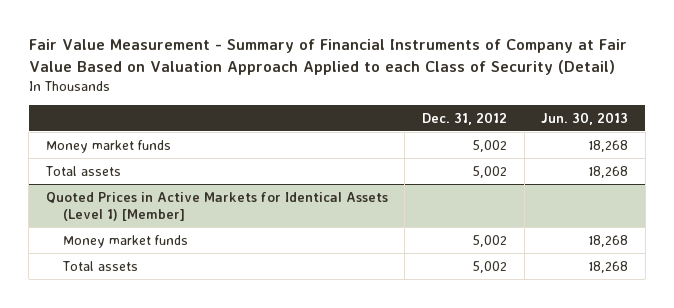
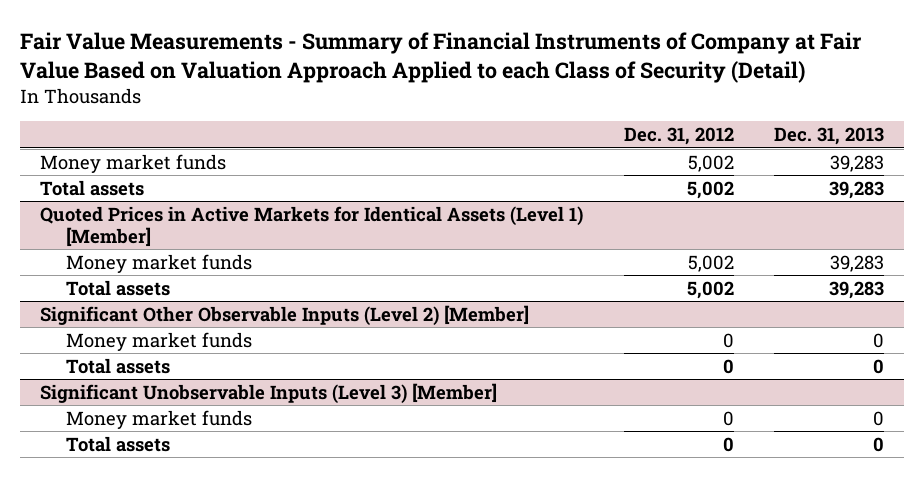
[28,39,627,76] Fair Value Measurement - Summary of Financial Instruments of Company at Fair Value Based on Valuation Approach Applied to each Class of Security (Detail) -> [20,32,863,83] Fair Value Measurements - Summary of Financial Instruments of Company at Fair Value Based on Valuation Approach Applied to each Class of Security (Detail)
[541,111,629,125] Jun. 30, 2013 -> none
none -> [773,127,884,146] Dec. 31, 2013
none -> [40,304,530,326] Significant Other Observable Inputs (Level 2) [Member]
none -> [66,331,253,351] Money market funds
none -> [66,357,171,374] Total assets
none -> [40,382,498,404] Significant Unobservable Inputs (Level 3) [Member]
none -> [66,409,253,429] Money market funds
none -> [66,435,171,452] Total assets

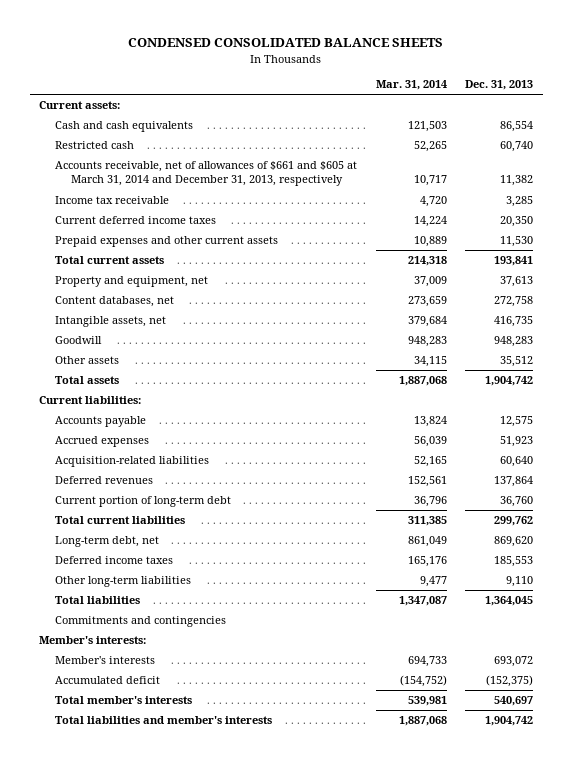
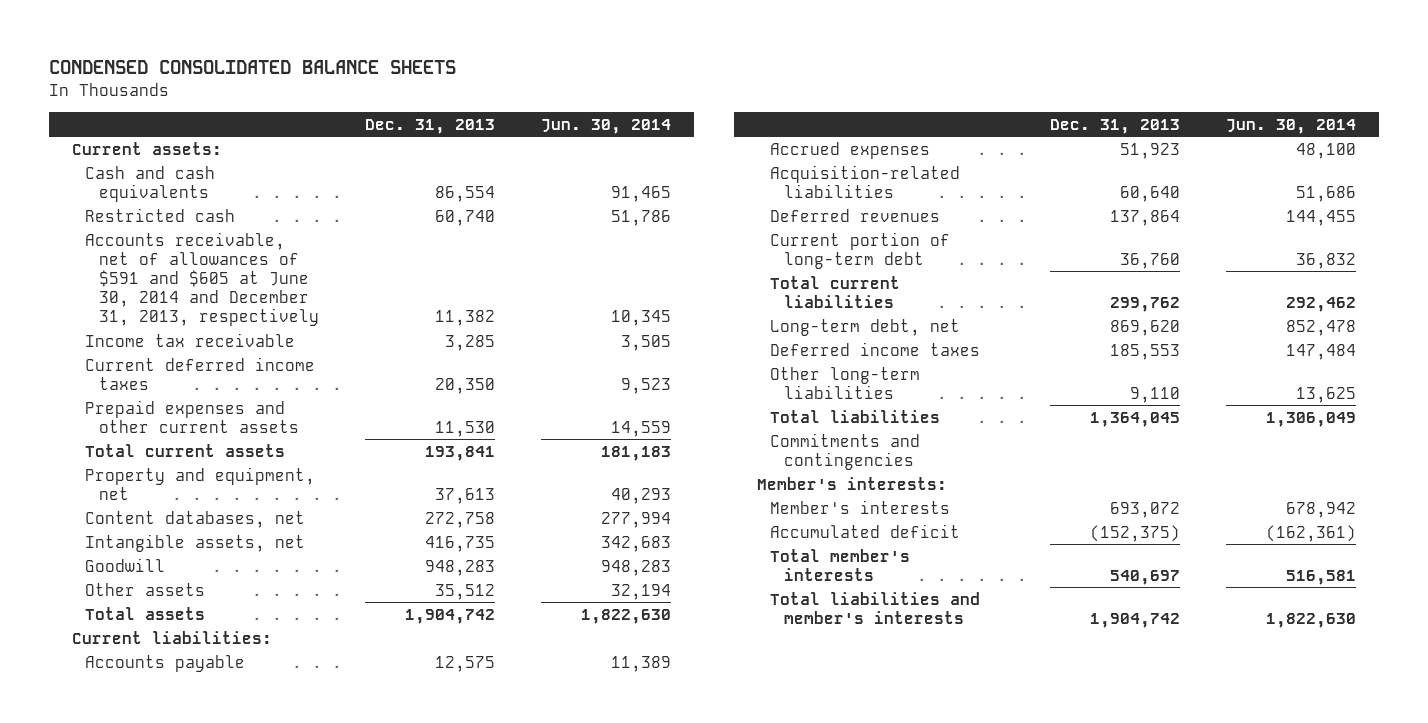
[375,80,447,91] Mar. 31, 2014 -> none
none -> [540,118,671,134] Jun. 30, 2014
[55,161,358,187] Accounts receivable, net of allowances of $661 and $605 at March 31, 2014 and December 31, 2013, respectively -> [85,231,319,327] Accounts receivable, net of allowances of $591 and $605 at June 30, 2014 and December 31, 2013, respectively

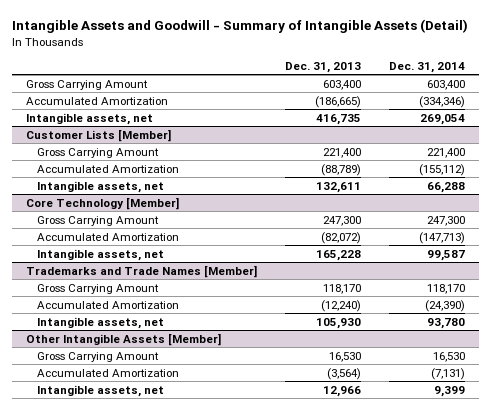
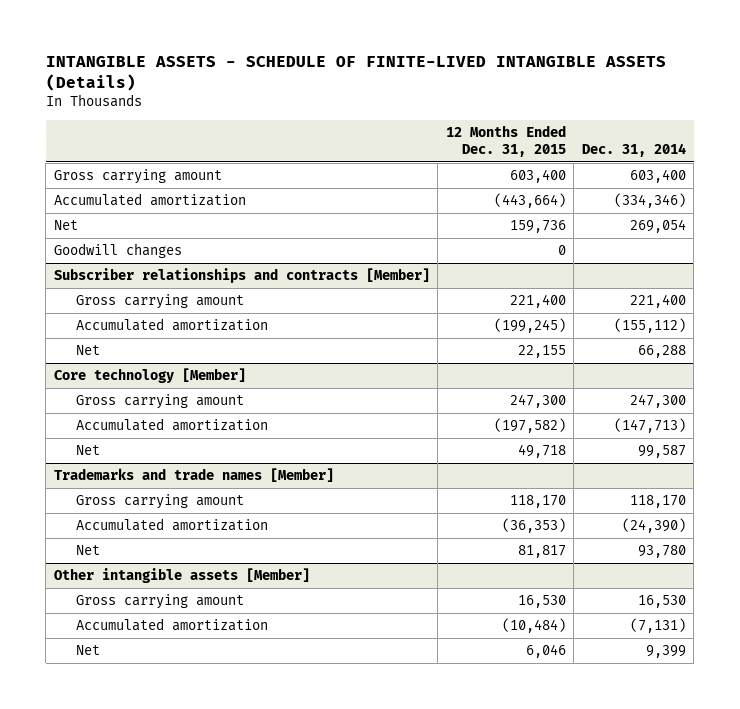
[12,19,469,34] Intangible Assets and Goodwill - Summary of Intangible Assets (Detail) -> [45,56,666,92] INTANGIBLE ASSETS - SCHEDULE OF FINITE-LIVED INTANGIBLE ASSETS (Details)
[284,61,361,73] Dec. 31, 2013 -> none
none -> [445,125,566,157] 12 Months Ended Dec. 31, 2015
[26,79,149,90] Gross Carrying Amount -> [53,169,222,185] Gross carrying amount
[26,96,169,105] Accumulated Amortization -> [53,193,246,207] Accumulated amortization
[26,112,154,125] Intangible assets, net -> [53,220,78,231] Net
none -> [53,243,182,259] Goodwill changes
[26,128,172,142] Customer Lists [Member] -> [53,268,430,284] Subscriber relationships and contracts [Member]
[36,147,159,158] Gross Carrying Amount -> [75,294,244,310] Gross carrying amount
[36,164,179,173] Accumulated Amortization -> [75,318,268,332] Accumulated amortization
[36,180,164,193] Intangible assets, net -> [75,345,100,356] Net
[26,196,180,210] Core Technology [Member] -> [53,368,246,384] Core technology [Member]
[36,215,159,226] Gross Carrying Amount -> [75,394,244,410] Gross carrying amount
[36,232,179,241] Accumulated Amortization -> [75,418,268,432] Accumulated amortization
[36,248,164,261] Intangible assets, net -> [75,445,100,456] Net
[26,264,258,278] Trademarks and Trade Names [Member] -> [53,468,334,483] Trademarks and trade names [Member]
[36,283,159,294] Gross Carrying Amount -> [75,494,244,510] Gross carrying amount
[36,300,179,309] Accumulated Amortization -> [75,518,268,532] Accumulated amortization
[36,316,164,329] Intangible assets, net -> [75,545,100,556] Net
[26,332,222,346] Other Intangible Assets [Member] -> [53,568,310,584] Other intangible assets [Member]
[36,351,159,362] Gross Carrying Amount -> [75,594,244,610] Gross carrying amount
[36,368,179,377] Accumulated Amortization -> [75,618,268,632] Accumulated amortization
[36,384,164,397] Intangible assets, net -> [75,645,100,656] Net

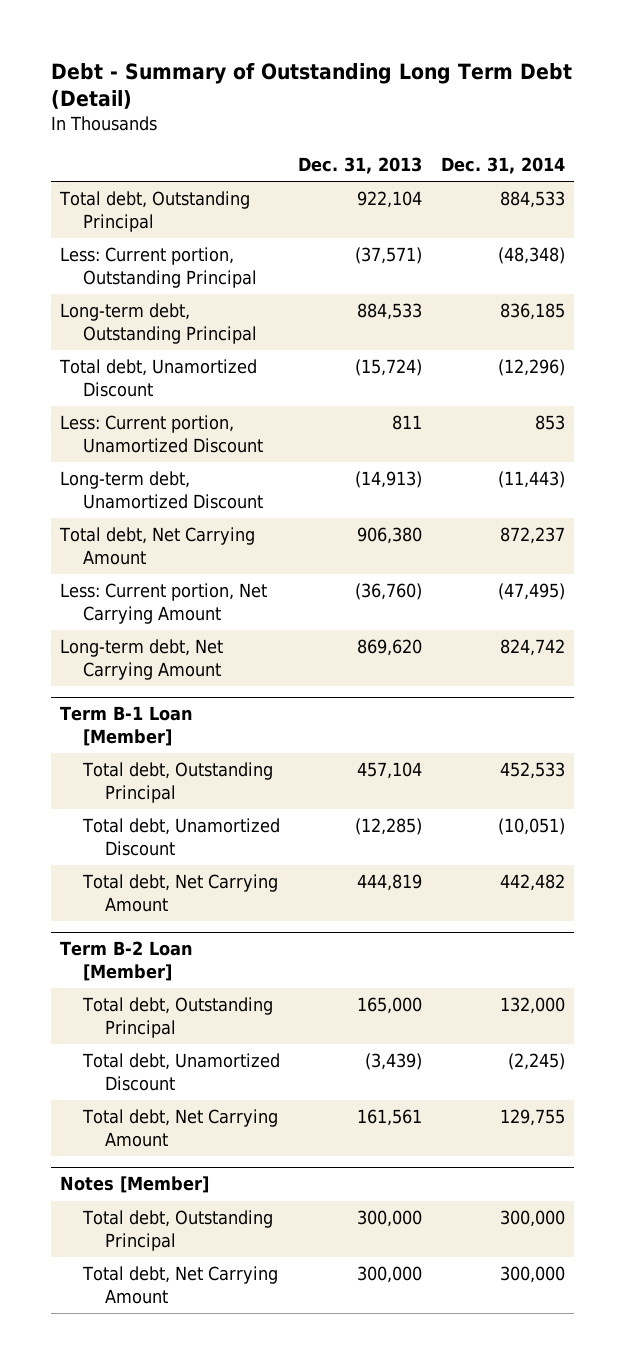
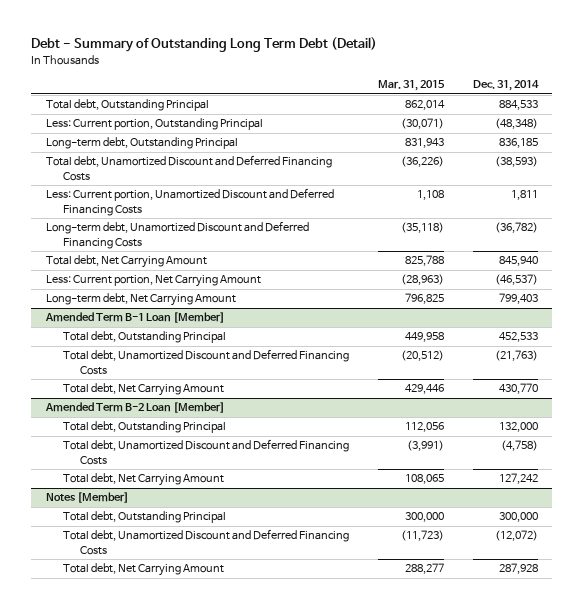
[298,157,423,175] Dec. 31, 2013 -> none
none -> [377,80,445,92] Mar. 31, 2015
[59,359,258,397] Total debt, Unamortized Discount -> [45,155,332,181] Total debt, Unamortized Discount and Deferred Financing Costs
[497,359,565,377] (12,296) -> [494,156,538,168] (38,593)
[60,415,263,453] Less: Current portion, Unamortized Discount -> [45,188,334,216] Less: Current portion, Unamortized Discount and Deferred Financing Costs
[534,415,565,431] 853 -> [510,190,538,201] 1,811
[60,471,263,509] Long-term debt, Unamortized Discount -> [45,221,309,249] Long-term debt, Unamortized Discount and Deferred Financing Costs
[497,471,565,489] (11,443) -> [494,222,538,234] (36,782)
[499,527,565,545] 872,237 -> [498,256,538,267] 845,940
[497,583,565,601] (47,495) -> [494,274,538,286] (46,537)
[499,639,565,657] 824,742 -> [498,293,538,305] 799,403
[60,706,194,747] Term B-1 Loan [Member] -> [44,312,225,324] Amended Term B-1 Loan [Member]
[81,818,280,856] Total debt, Unamortized Discount -> [62,349,349,375] Total debt, Unamortized Discount and Deferred Financing Costs
[497,818,565,836] (10,051) -> [494,350,538,362] (21,763)
[499,874,565,892] 442,482 -> [498,383,538,395] 430,770
[60,941,194,982] Term B-2 Loan [Member] -> [44,402,225,414] Amended Term B-2 Loan [Member]
[81,1053,280,1091] Total debt, Unamortized Discount -> [62,439,349,465] Total debt, Unamortized Discount and Deferred Financing Costs
[507,1053,565,1071] (2,245) -> [500,440,538,452] (4,758)
[499,1109,565,1127] 129,755 -> [498,473,538,485] 127,242
none -> [62,529,349,555] Total debt, Unamortized Discount and Deferred Financing Costs
[499,1266,565,1284] 300,000 -> [498,563,538,575] 287,928

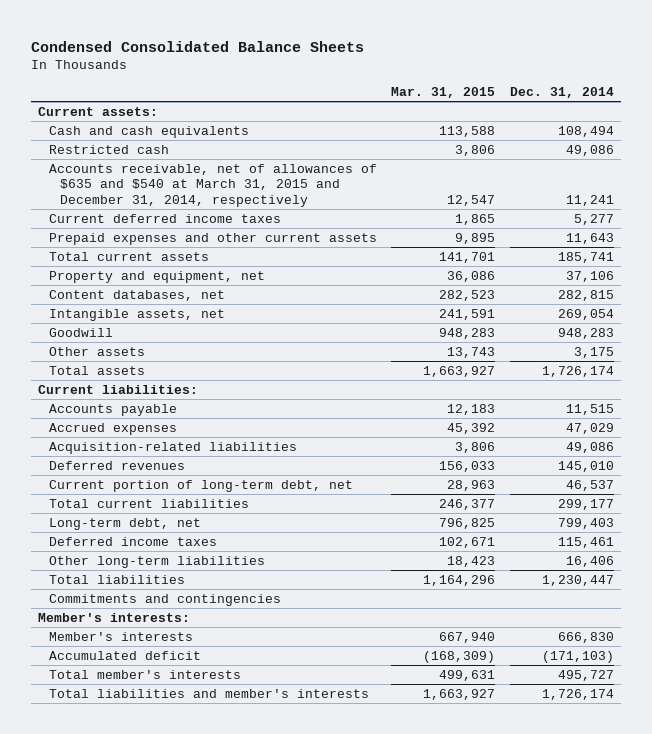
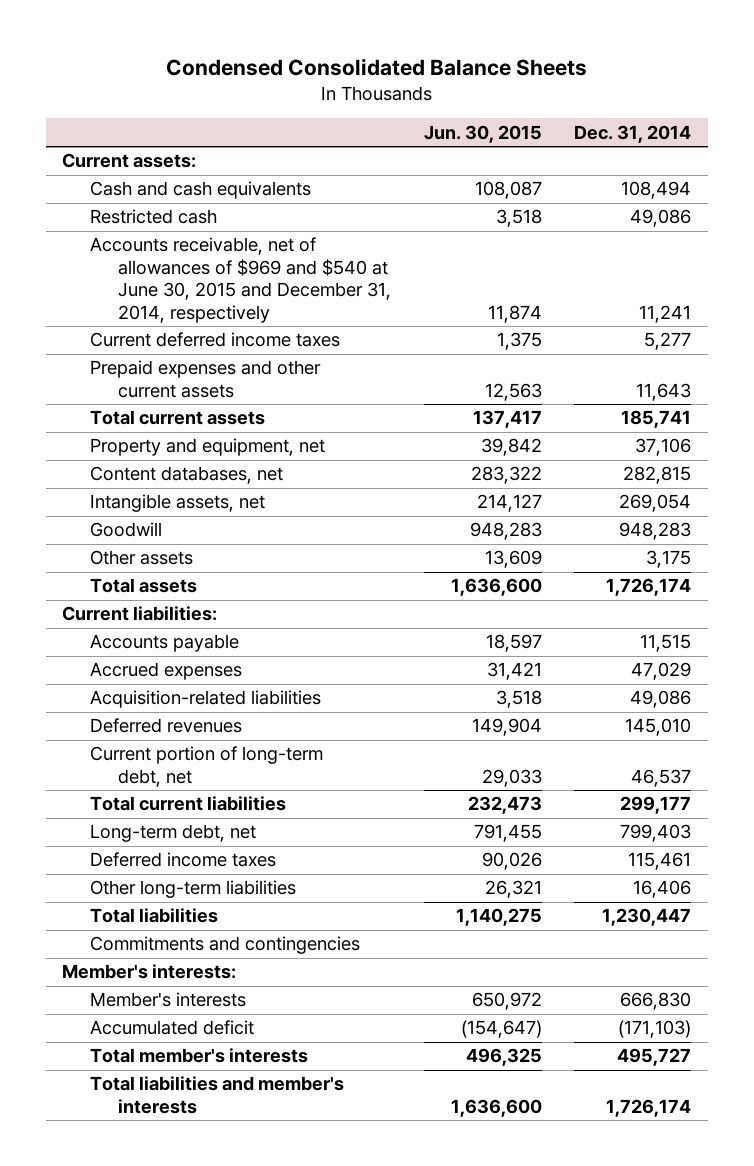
[391,86,496,98] Mar. 31, 2015 -> none
none -> [423,124,542,143] Jun. 30, 2015
[49,163,378,207] Accounts receivable, net of allowances of $635 and $540 at March 31, 2015 and December 31, 2014, respectively -> [90,237,392,323] Accounts receivable, net of allowances of $969 and $540 at June 30, 2015 and December 31, 2014, respectively

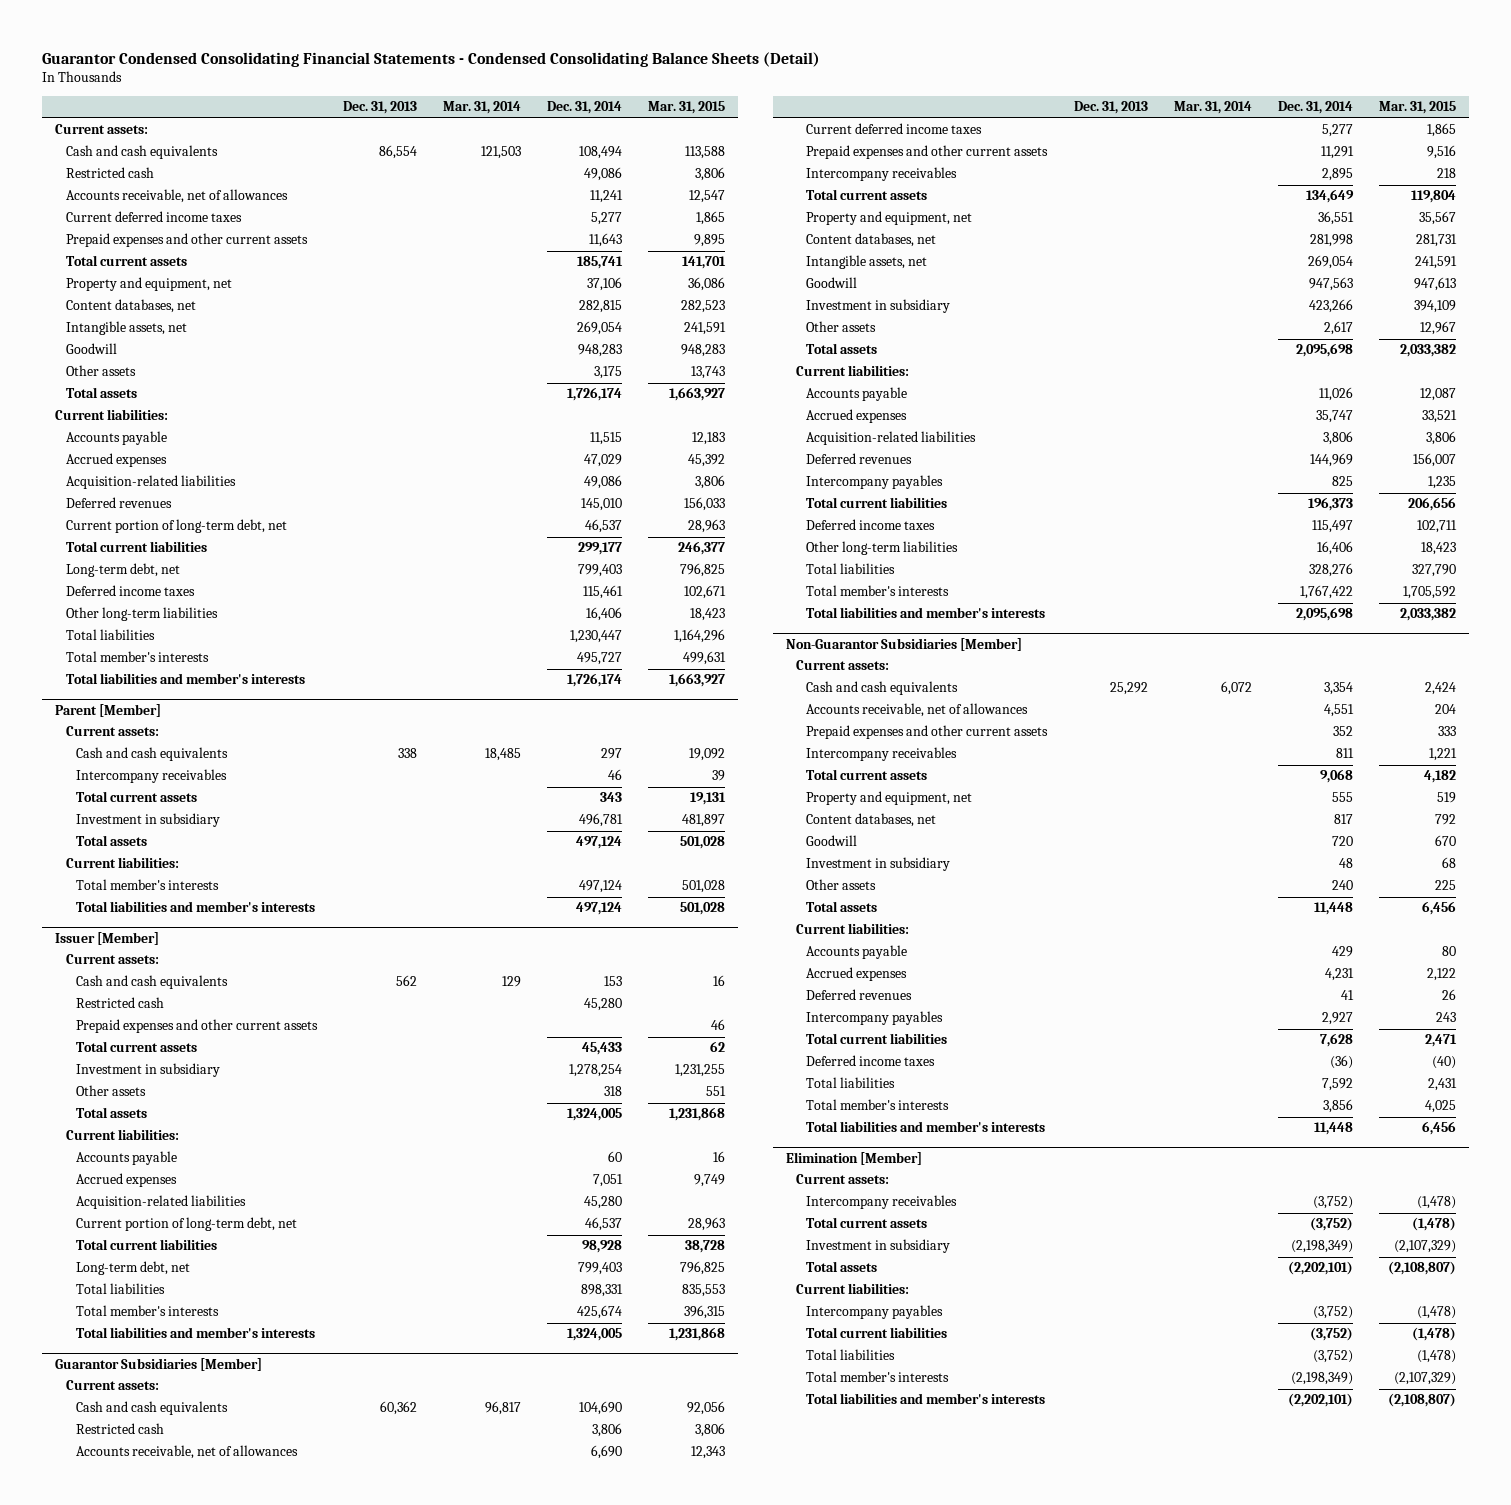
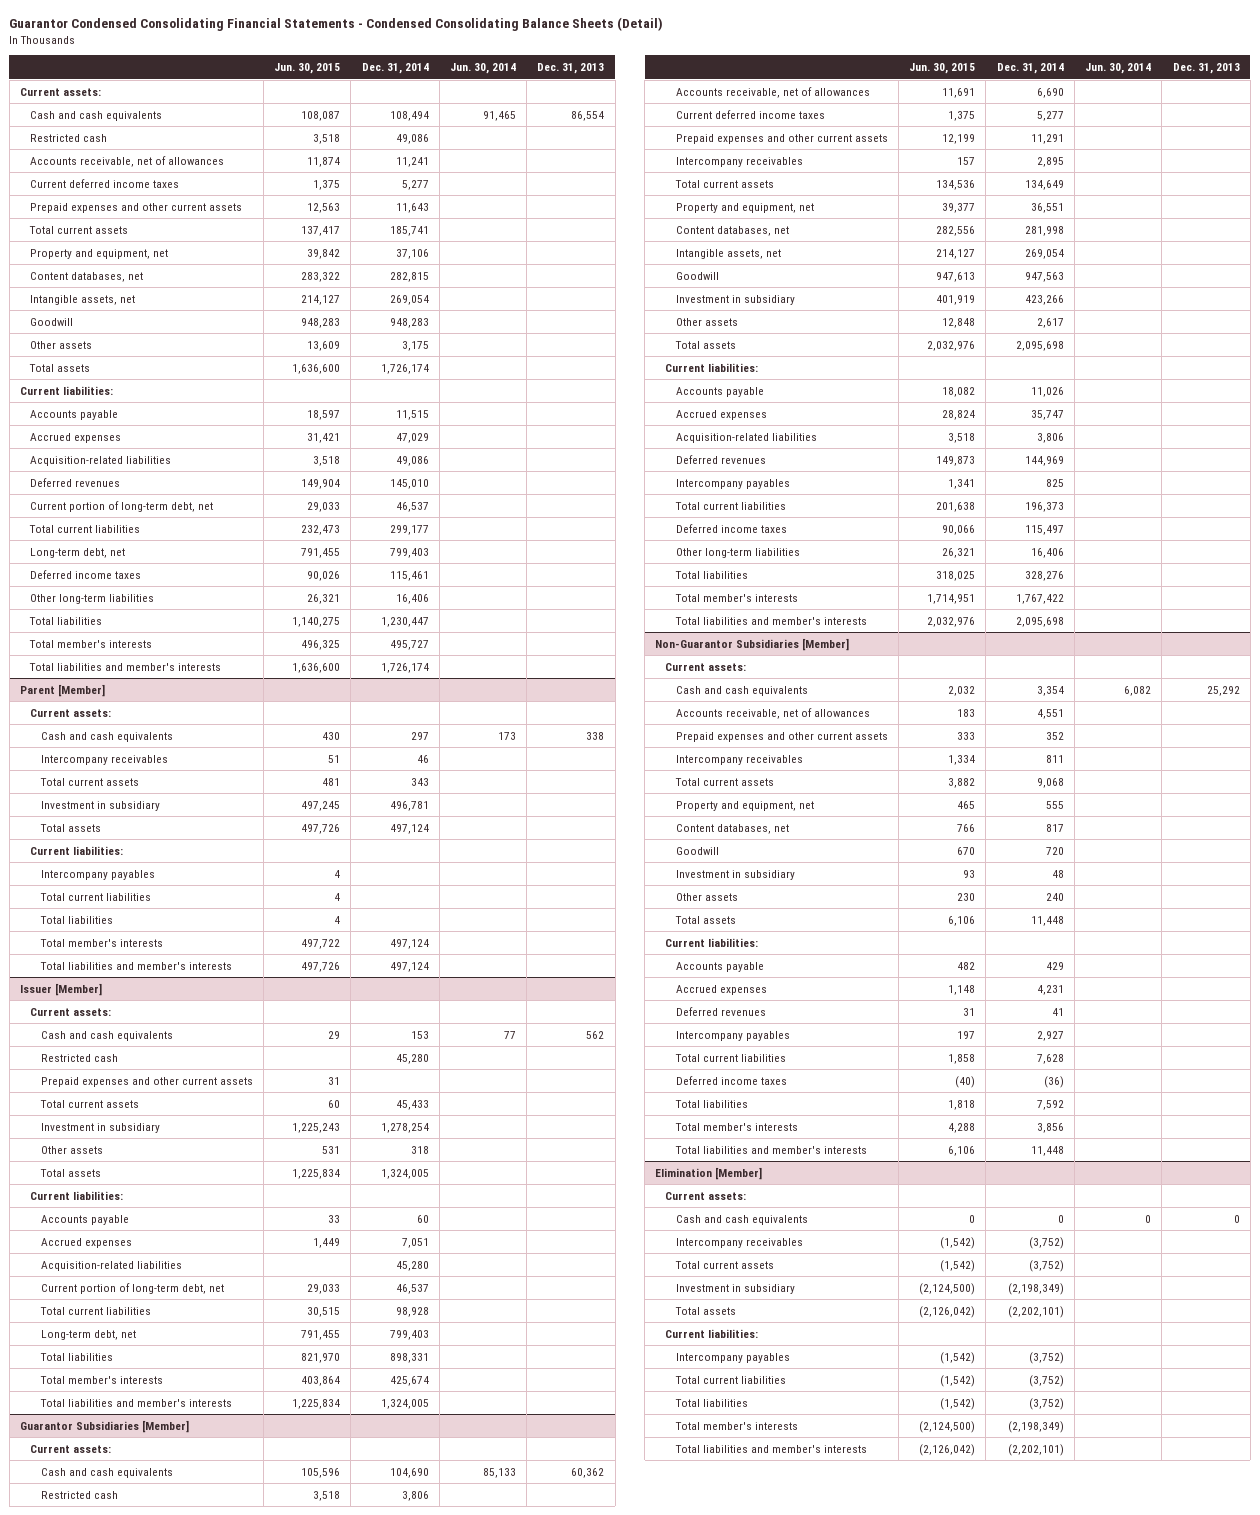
[443,101,522,115] Mar. 31, 2014 -> none
[648,101,726,115] Mar. 31, 2015 -> none
none -> [274,63,341,75] Jun. 30, 2015
none -> [449,63,516,75] Jun. 30, 2014
none -> [40,869,155,880] Intercompany payables
none -> [39,892,151,901] Total current liabilities
none -> [39,915,113,924] Total liabilities
none -> [675,1214,808,1225] Cash and cash equivalents

